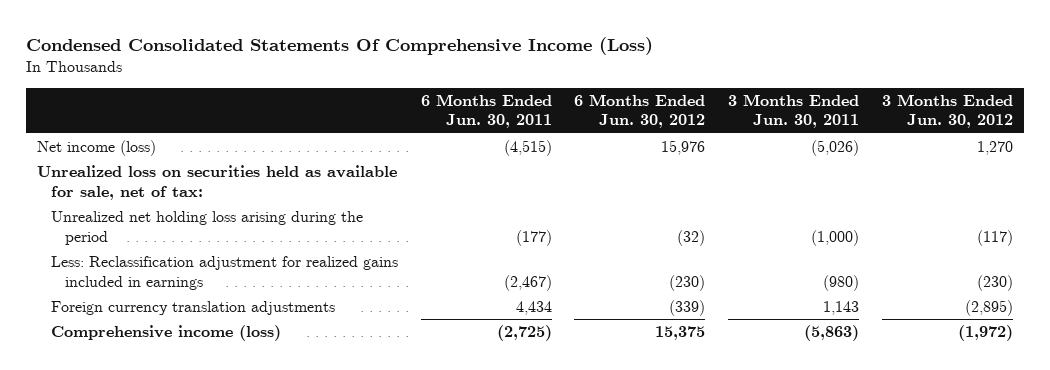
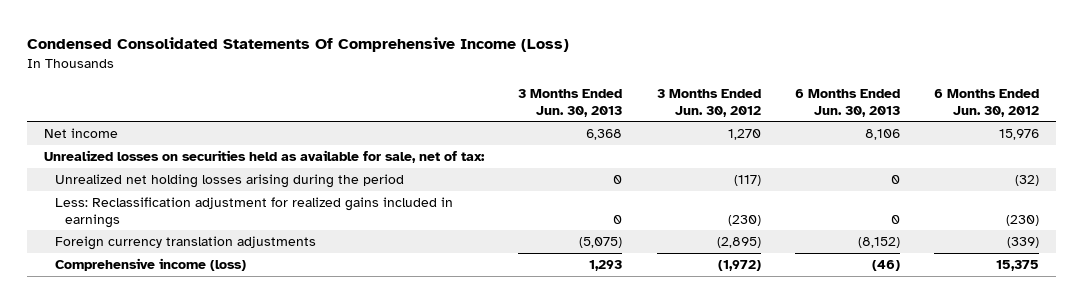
[420,93,552,129] 6 Months Ended Jun. 30, 2011 -> none
[727,93,859,129] 3 Months Ended Jun. 30, 2011 -> none
none -> [518,89,623,117] 3 Months Ended Jun. 30, 2013
none -> [794,89,900,117] 6 Months Ended Jun. 30, 2013
[37,140,157,157] Net income (loss) -> [44,128,119,139] Net income
[37,165,398,200] Unrealized loss on securities held as available for sale, net of tax: -> [44,150,486,164] Unrealized losses on securities held as available for sale, net of tax:
[51,211,364,245] Unrealized net holding loss arising during the period -> [54,174,404,189] Unrealized net holding losses arising during the period

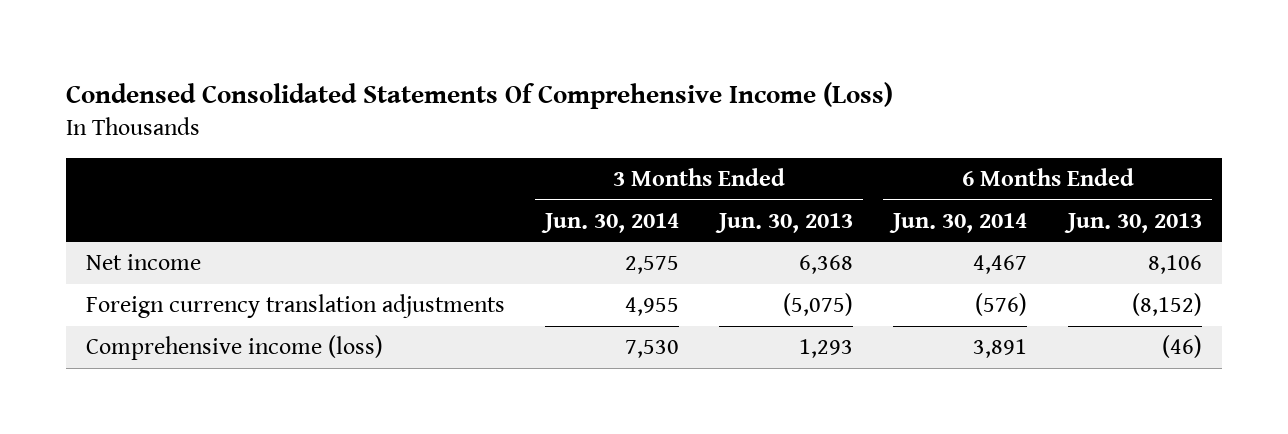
[656,89,761,117] 3 Months Ended Jun. 30, 2012 -> none
[934,89,1040,117] 6 Months Ended Jun. 30, 2012 -> none
none -> [541,212,680,233] Jun. 30, 2014
none -> [889,212,1028,233] Jun. 30, 2014
[44,150,486,164] Unrealized losses on securities held as available for sale, net of tax: -> none
[54,174,404,189] Unrealized net holding losses arising during the period -> none
[54,197,453,228] Less: Reclassification adjustment for realized gains included in earnings -> none

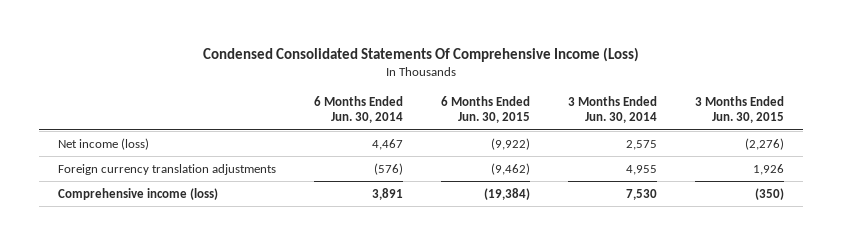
[715,212,854,233] Jun. 30, 2013 -> none
[1063,212,1202,233] Jun. 30, 2013 -> none
none -> [440,95,530,124] 6 Months Ended Jun. 30, 2015
none -> [694,95,784,124] 3 Months Ended Jun. 30, 2015
[86,254,202,271] Net income -> [57,137,149,150] Net income (loss)

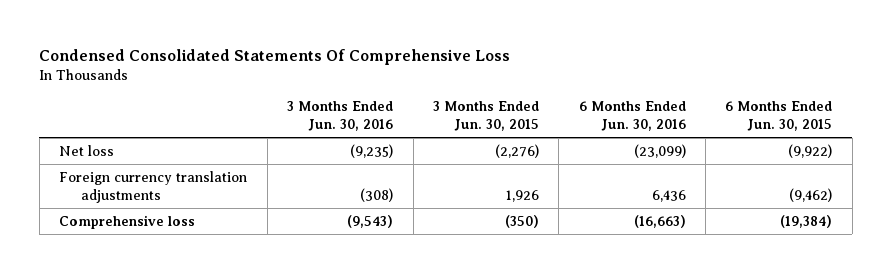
[202,46,639,62] Condensed Consolidated Statements Of Comprehensive Income (Loss) -> [39,48,511,65] Condensed Consolidated Statements Of Comprehensive Loss
[313,95,403,124] 6 Months Ended Jun. 30, 2014 -> none
[567,95,657,124] 3 Months Ended Jun. 30, 2014 -> none
none -> [287,101,394,131] 3 Months Ended Jun. 30, 2016
none -> [578,101,686,131] 6 Months Ended Jun. 30, 2016
[57,137,149,150] Net income (loss) -> [59,144,115,156] Net loss
[57,187,218,200] Comprehensive income (loss) -> [59,214,196,229] Comprehensive loss

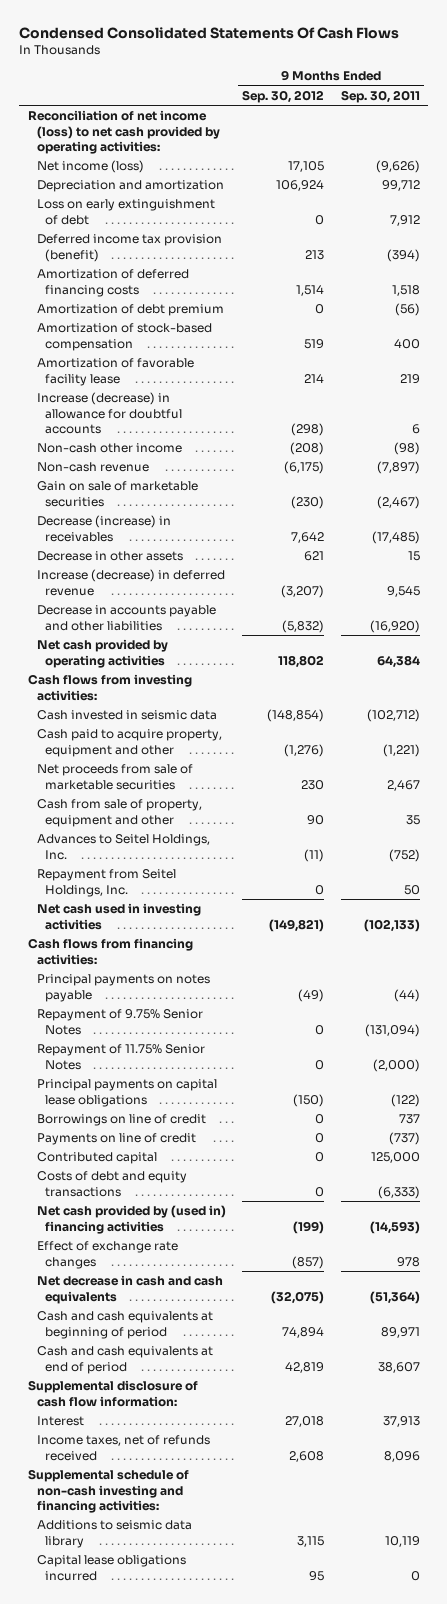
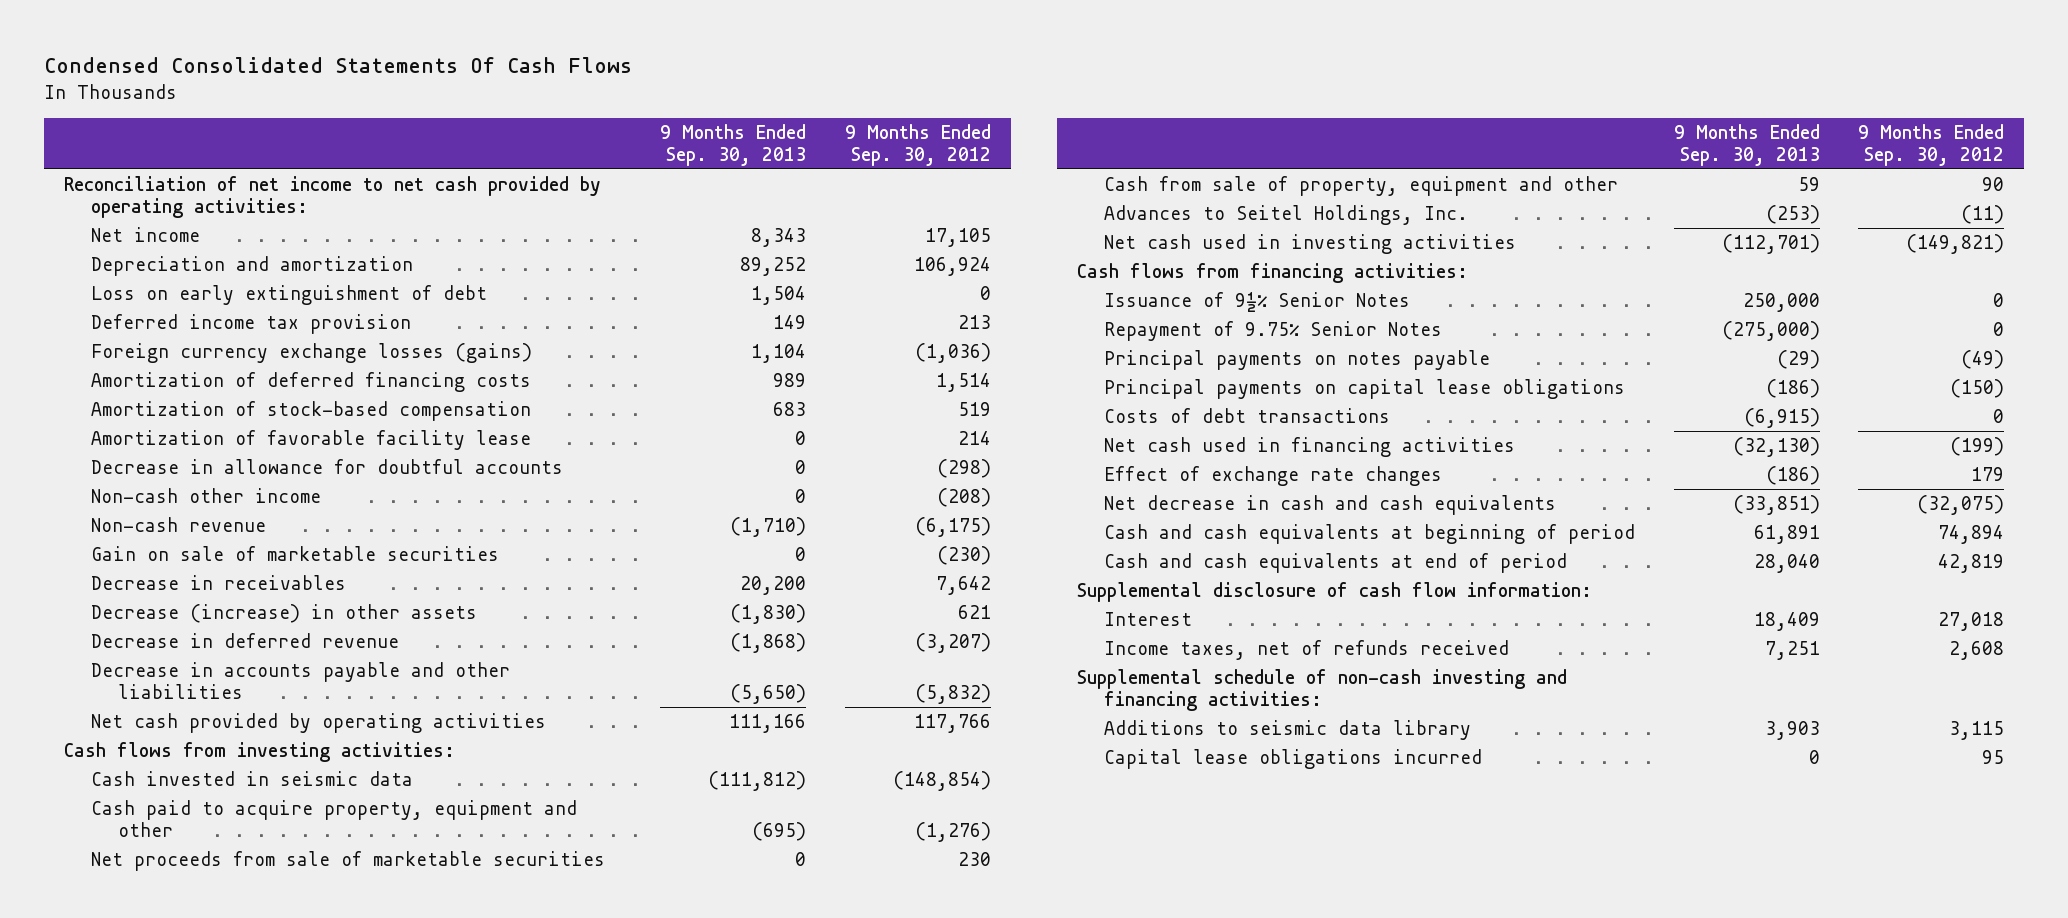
[340,89,420,103] Sep. 30, 2011 -> none
none -> [660,123,807,166] 9 Months Ended Sep. 30, 2013
[27,110,220,155] Reconciliation of net income (loss) to net cash provided by operating activities: -> [63,176,601,219] Reconciliation of net income to net cash provided by operating activities:
[36,160,144,174] Net income (loss) -> [90,227,200,243] Net income
[36,234,222,262] Deferred income tax provision (benefit) -> [90,314,411,335] Deferred income tax provision
none -> [90,343,532,364] Foreign currency exchange losses (gains)
[36,304,224,317] Amortization of debt premium -> none
[36,392,183,435] Increase (decrease) in allowance for doubtful accounts -> [90,459,563,475] Decrease in allowance for doubtful accounts
[36,515,171,542] Decrease (increase) in receivables -> [90,575,346,591] Decrease in receivables
[36,551,183,562] Decrease in other assets -> [90,604,477,624] Decrease (increase) in other assets
[36,569,225,596] Increase (decrease) in deferred revenue -> [90,633,399,649] Decrease in deferred revenue
[278,654,325,668] 118,802 -> [914,714,992,734] 117,766
[36,869,176,897] Repayment from Seitel Holdings, Inc. -> none
none -> [1103,292,1410,313] Issuance of 9½% Senior Notes
[36,1044,205,1070] Repayment of 11.75% Senior Notes -> none
[36,974,210,1002] Principal payments on notes payable -> [1103,350,1490,371] Principal payments on notes payable
[36,1114,206,1127] Borrowings on line of credit -> none
[36,1133,196,1146] Payments on line of credit -> none
[36,1152,157,1165] Contributed capital -> none
[36,1171,187,1197] Costs of debt and equity transactions -> [1103,408,1390,424] Costs of debt transactions
[36,1205,226,1234] Net cash provided by (used in) financing activities -> [1103,437,1515,458] Net cash used in financing activities
[292,1255,325,1269] (857) -> [1971,467,2005,482] 179

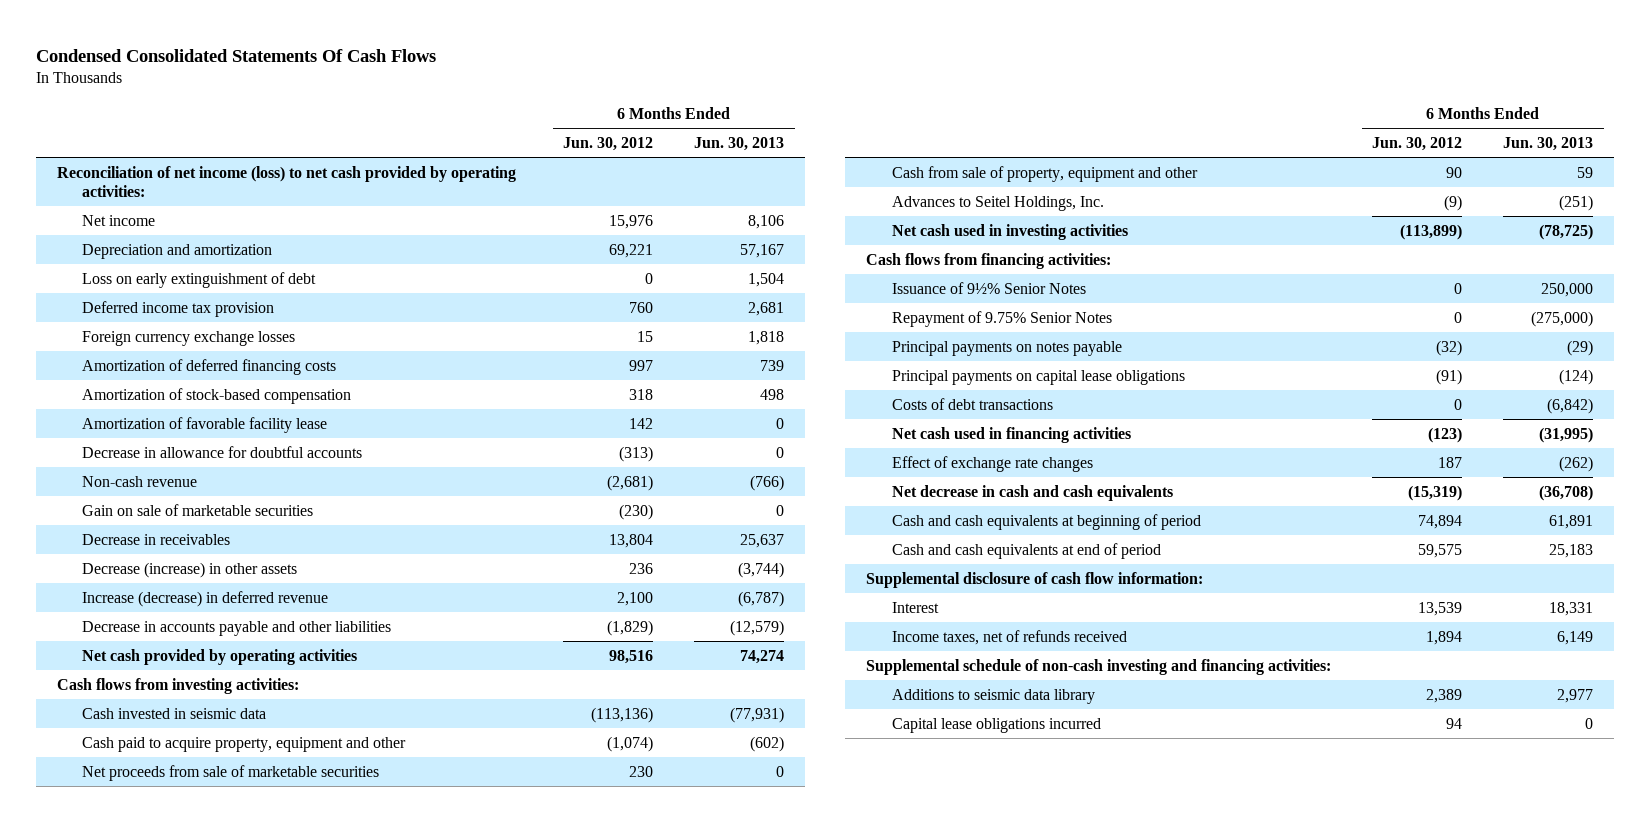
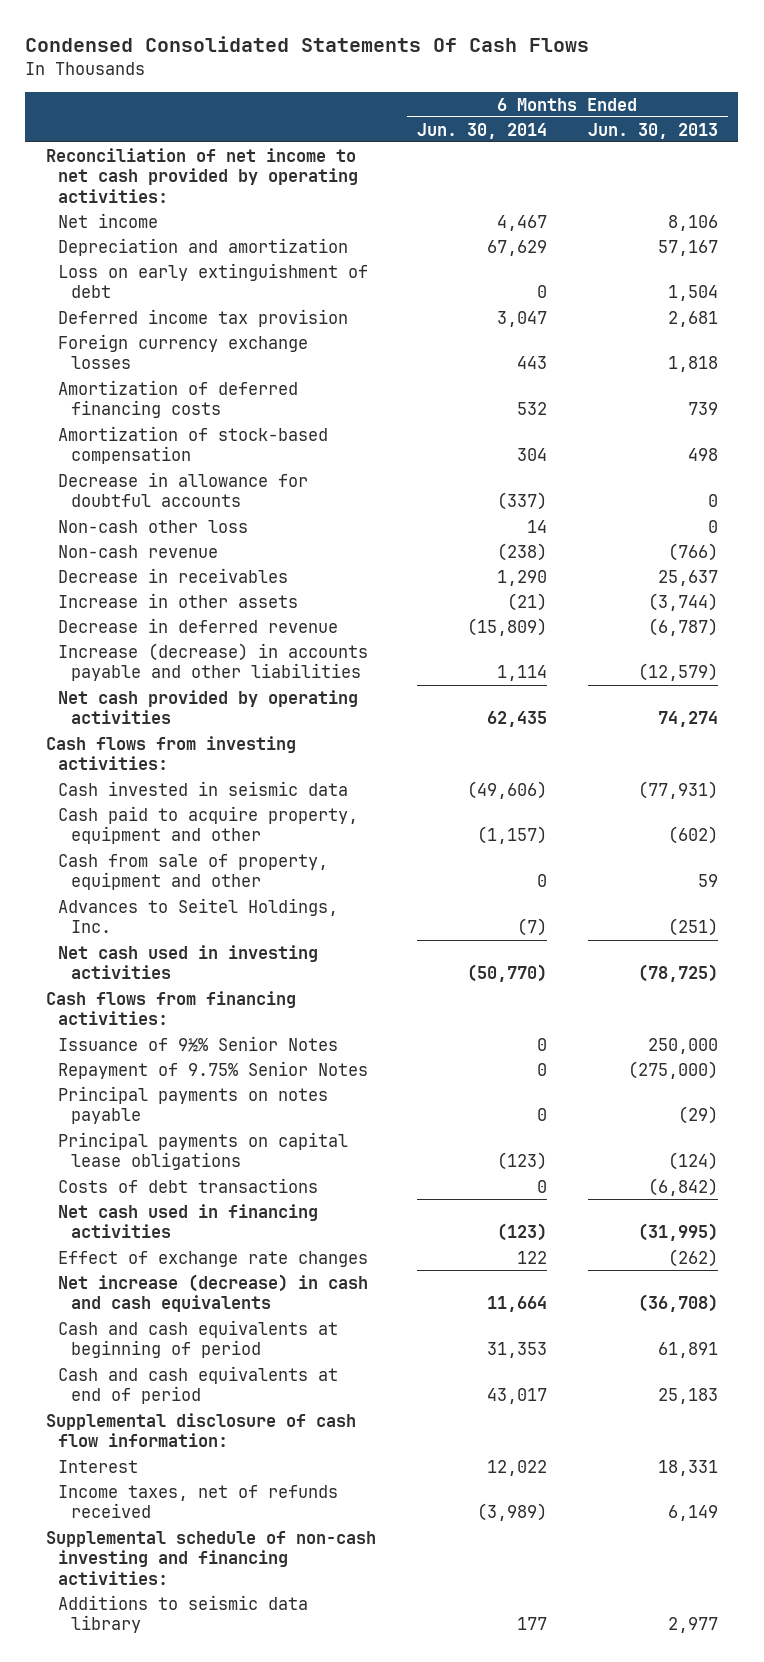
[563,137,654,152] Jun. 30, 2012 -> none
none -> [416,122,547,139] Jun. 30, 2014
[56,165,516,197] Reconciliation of net income (loss) to net cash provided by operating activities: -> [45,147,359,203] Reconciliation of net income to net cash provided by operating activities:
[82,416,328,433] Amortization of favorable facility lease -> none
none -> [58,519,249,533] Non-cash other loss
[82,503,314,516] Gain on sale of marketable securities -> none
[82,561,298,578] Decrease (increase) in other assets -> [58,592,299,608] Increase in other assets
[82,590,329,607] Increase (decrease) in deferred revenue -> [58,617,339,633] Decrease in deferred revenue
[82,620,392,636] Decrease in accounts payable and other liabilities -> [58,642,369,682] Increase (decrease) in accounts payable and other liabilities
[82,764,380,781] Net proceeds from sale of marketable securities -> none
[891,484,1173,501] Net decrease in cash and cash equivalents -> [58,1273,369,1313] Net increase (decrease) in cash and cash equivalents
[891,717,1101,733] Capital lease obligations incurred -> none

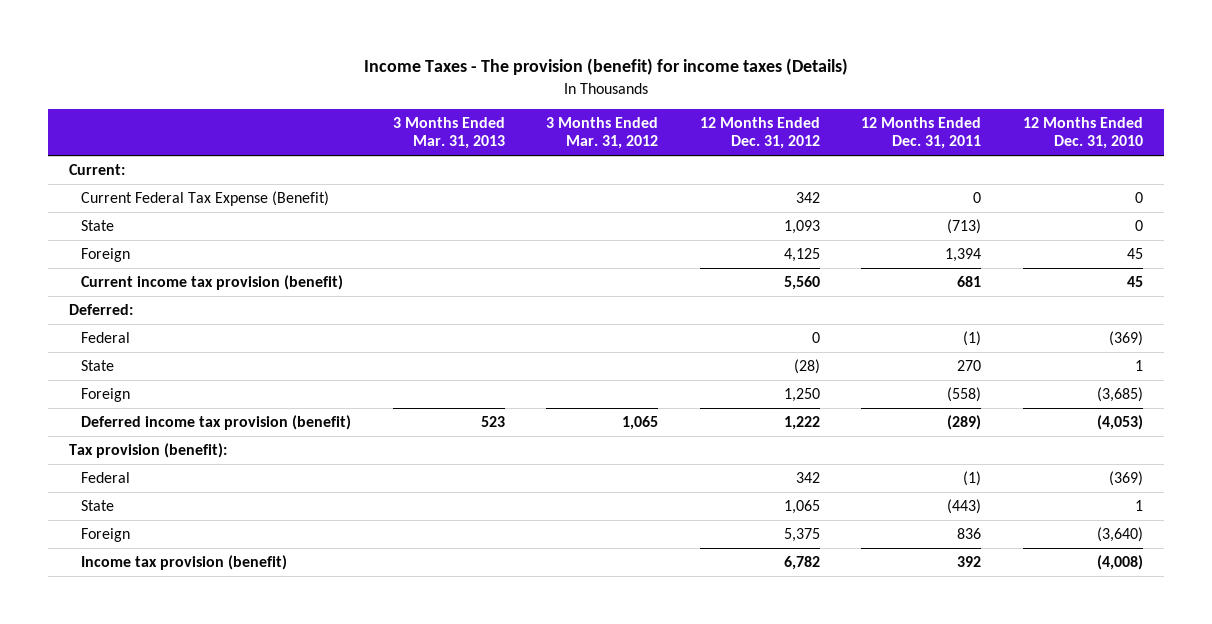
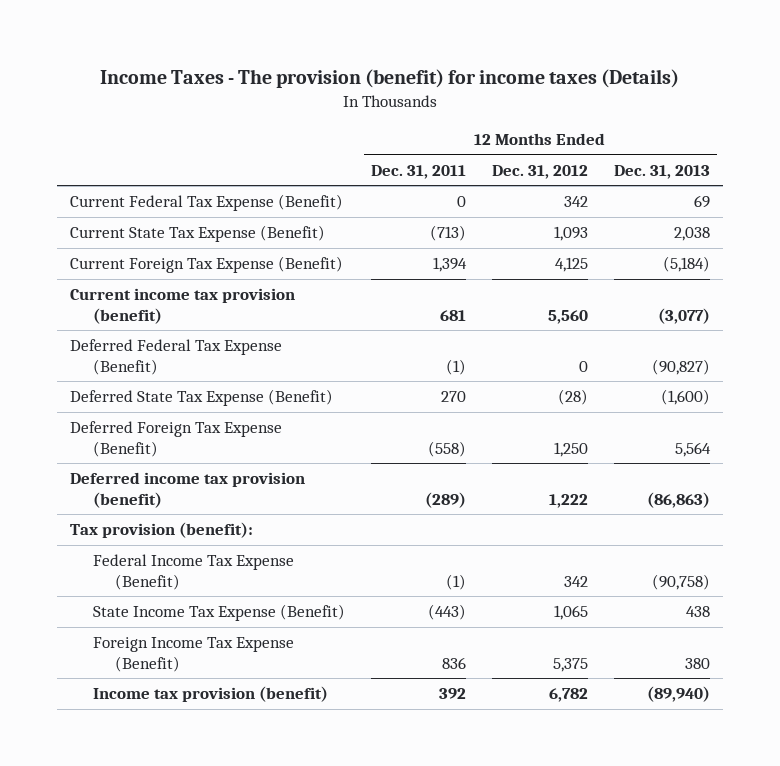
[392,117,505,150] 3 Months Ended Mar. 31, 2013 -> none
[546,117,659,150] 3 Months Ended Mar. 31, 2012 -> none
[1022,117,1143,150] 12 Months Ended Dec. 31, 2010 -> none
none -> [614,165,711,180] Dec. 31, 2013
[68,163,125,175] Current: -> none
[80,219,114,231] State -> [70,225,326,243] Current State Tax Expense (Benefit)
[80,247,130,262] Foreign -> [70,256,344,274] Current Foreign Tax Expense (Benefit)
[68,303,133,315] Deferred: -> none
[80,331,130,343] Federal -> [70,339,283,375] Deferred Federal Tax Expense (Benefit)
[80,359,114,371] State -> [70,389,334,407] Deferred State Tax Expense (Benefit)
[80,387,130,402] Foreign -> [70,421,283,457] Deferred Foreign Tax Expense (Benefit)
[80,471,130,483] Federal -> [92,554,294,590] Federal Income Tax Expense (Benefit)
[80,499,114,511] State -> [92,604,345,622] State Income Tax Expense (Benefit)
[80,527,130,542] Foreign -> [92,637,294,672] Foreign Income Tax Expense (Benefit)

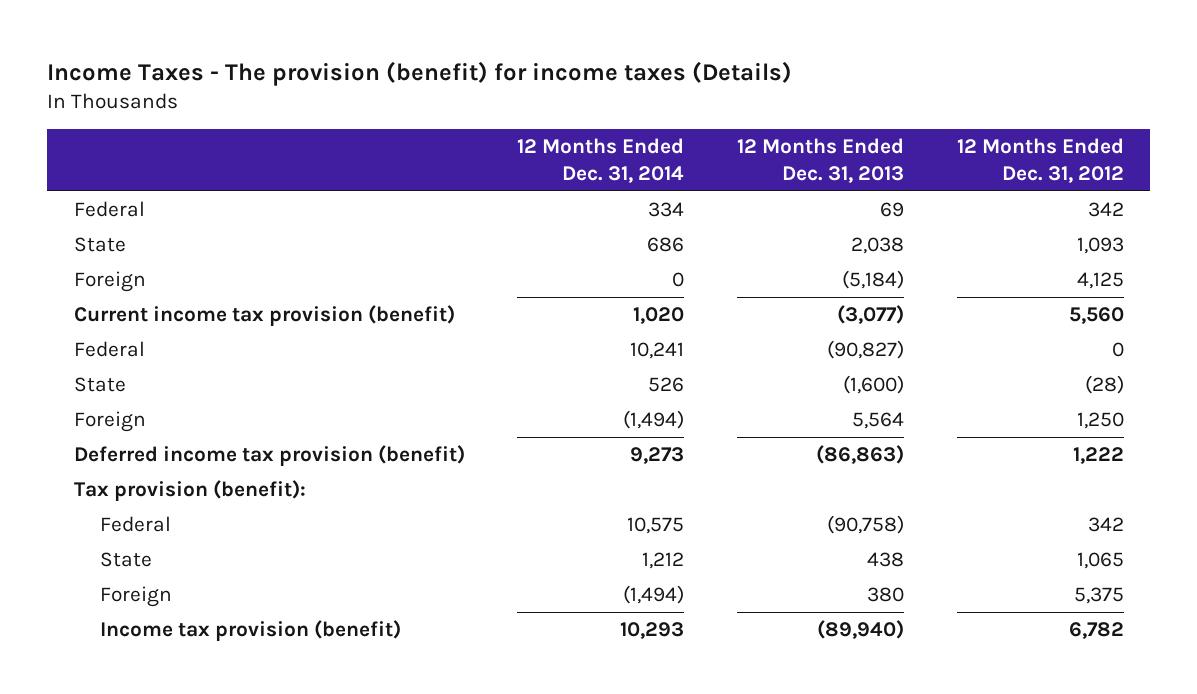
[370,165,466,180] Dec. 31, 2011 -> none
none -> [517,138,685,183] 12 Months Ended Dec. 31, 2014
[70,194,344,212] Current Federal Tax Expense (Benefit) -> [73,201,145,218] Federal
[70,225,326,243] Current State Tax Expense (Benefit) -> [73,237,126,253] State
[70,256,344,274] Current Foreign Tax Expense (Benefit) -> [73,271,146,293] Foreign
[70,339,283,375] Deferred Federal Tax Expense (Benefit) -> [73,341,145,358] Federal
[70,389,334,407] Deferred State Tax Expense (Benefit) -> [73,377,126,393] State
[70,421,283,457] Deferred Foreign Tax Expense (Benefit) -> [73,411,146,433] Foreign
[92,554,294,590] Federal Income Tax Expense (Benefit) -> [99,516,171,533] Federal
[92,604,345,622] State Income Tax Expense (Benefit) -> [99,552,152,568] State
[92,637,294,672] Foreign Income Tax Expense (Benefit) -> [99,586,172,608] Foreign

